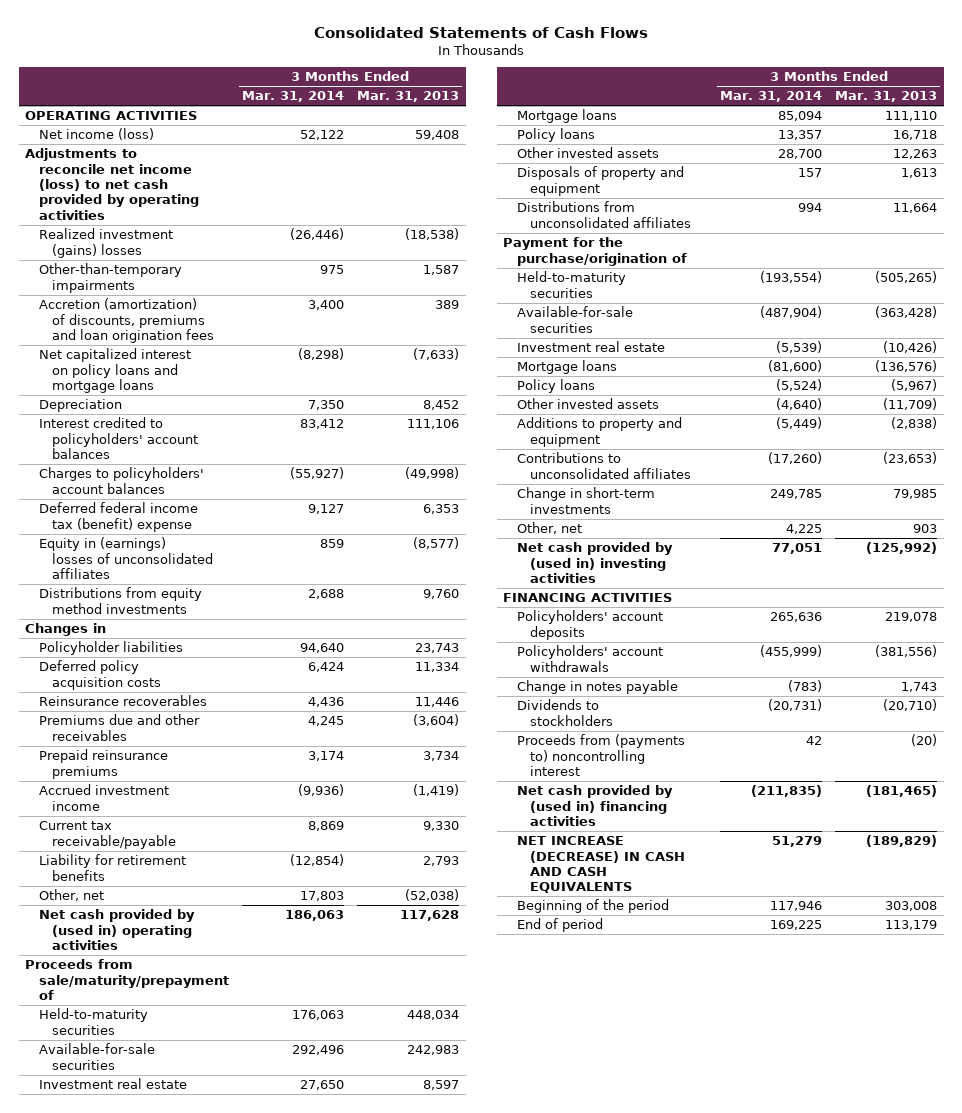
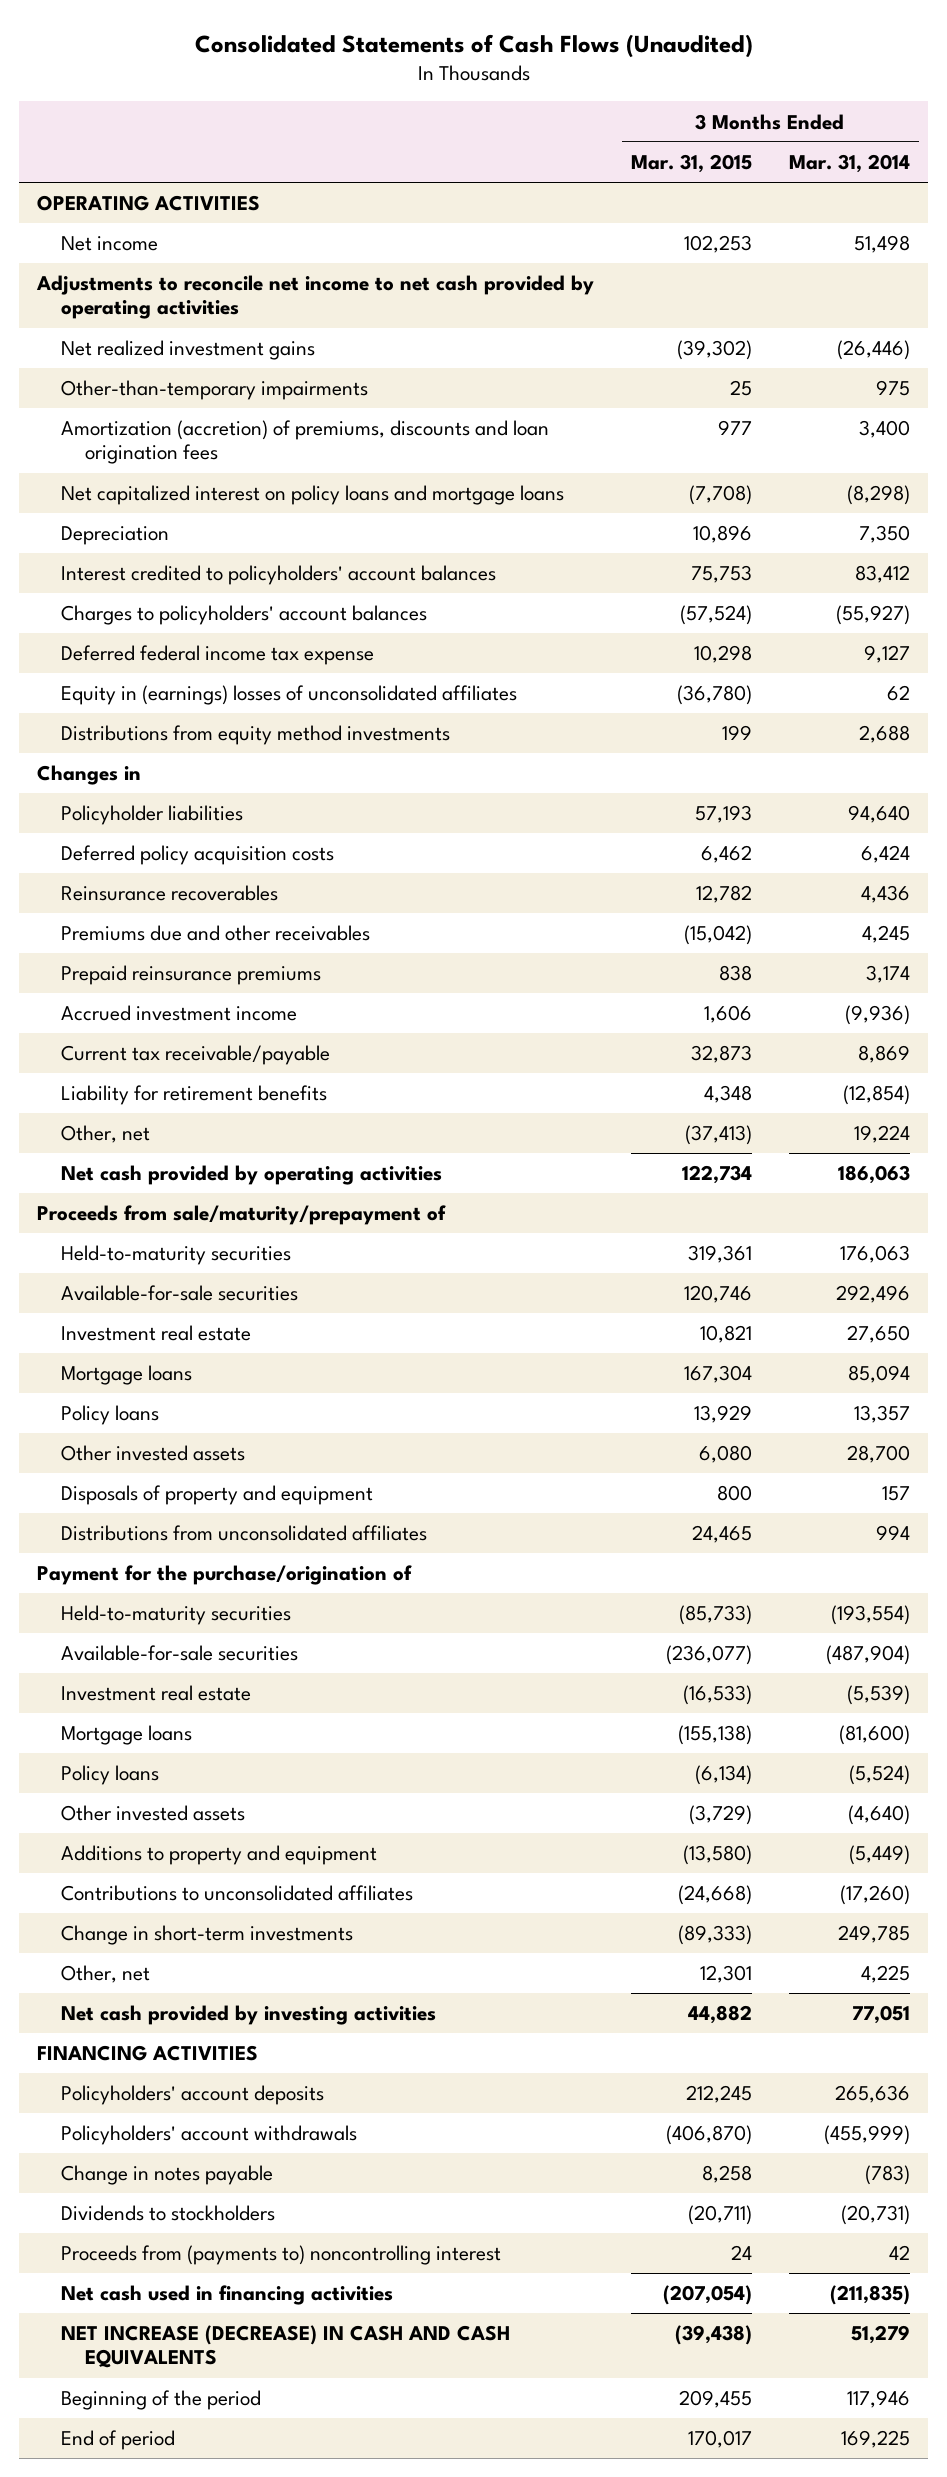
[314,26,649,38] Consolidated Statements of Cash Flows -> [194,33,753,58] Consolidated Statements of Cash Flows (Unaudited)
[356,91,459,103] Mar. 31, 2013 -> none
none -> [631,153,753,173] Mar. 31, 2015
[38,128,154,141] Net income (loss) -> [61,236,159,252] Net income
[299,130,344,141] 52,122 -> [853,235,910,254] 51,498
[25,148,199,220] Adjustments to reconcile net income (loss) to net cash provided by operating activities -> [36,275,595,320] Adjustments to reconcile net income to net cash provided by operating activities
[38,228,173,258] Realized investment (gains) losses -> [61,340,316,361] Net realized investment gains
[38,298,215,344] Accretion (amortization) of discounts, premiums and loan origination fees -> [61,420,550,465] Amortization (accretion) of premiums, discounts and loan origination fees
[38,502,198,532] Deferred federal income tax (benefit) expense -> [61,645,375,666] Deferred federal income tax expense
[319,539,344,549] 859 -> [886,685,910,702] 62
[299,891,344,902] 17,803 -> [853,1125,910,1144] 19,224
[38,909,195,951] Net cash provided by (used in) operating activities -> [61,1165,443,1186] Net cash provided by operating activities
[516,542,673,584] Net cash provided by (used in) investing activities -> [61,2005,437,2026] Net cash provided by investing activities
[516,785,673,827] Net cash provided by (used in) financing activities -> [61,2285,394,2306] Net cash used in financing activities

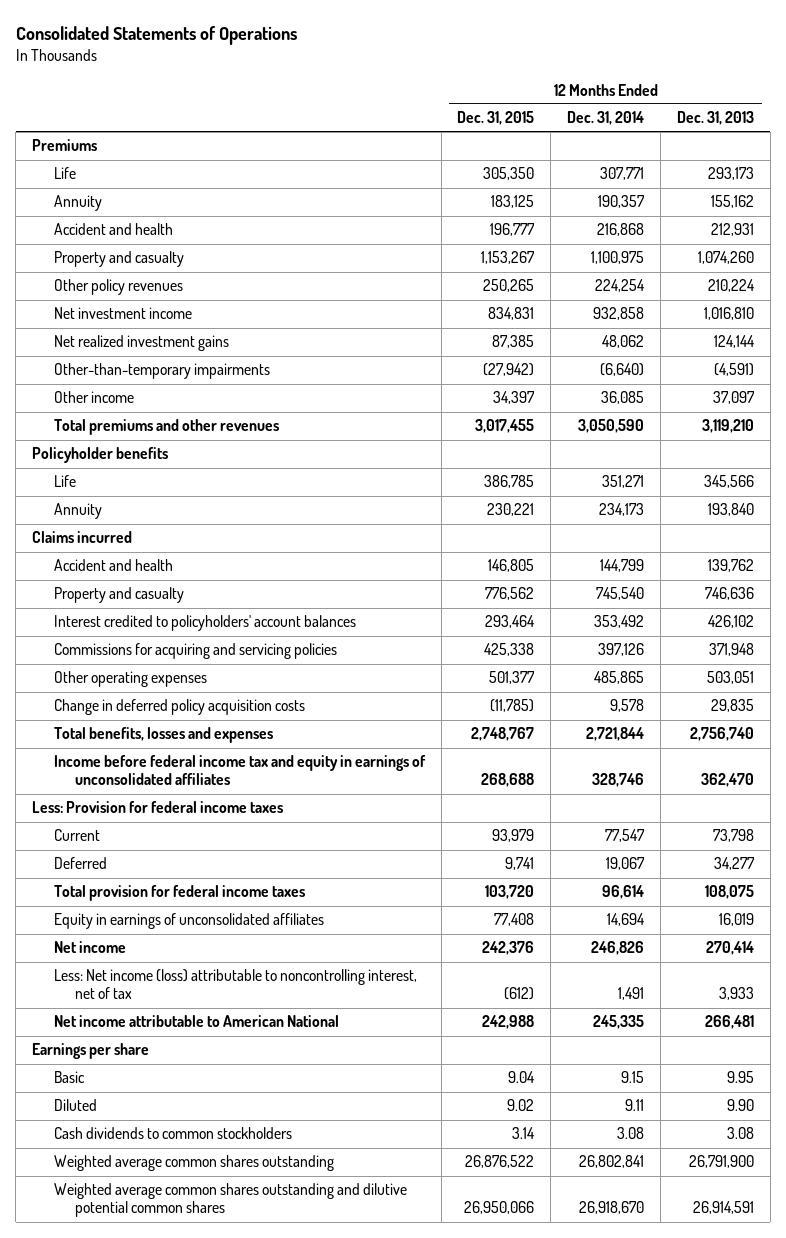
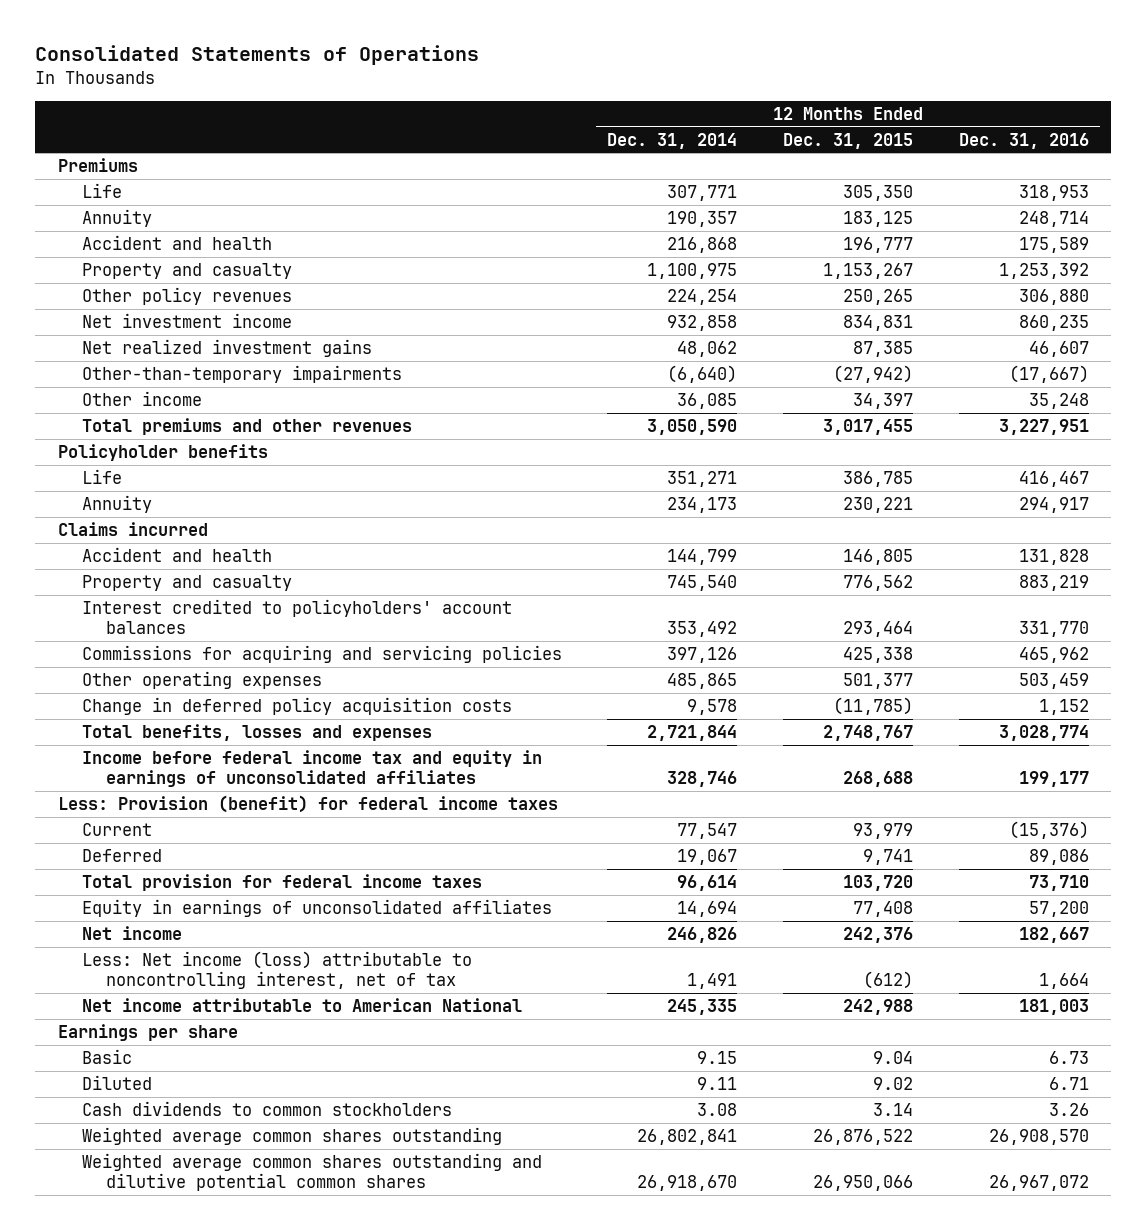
[676,111,754,126] Dec. 31, 2013 -> none
none -> [958,132,1089,149] Dec. 31, 2016
[32,801,284,814] Less: Provision for federal income taxes -> [57,795,558,814] Less: Provision (benefit) for federal income taxes

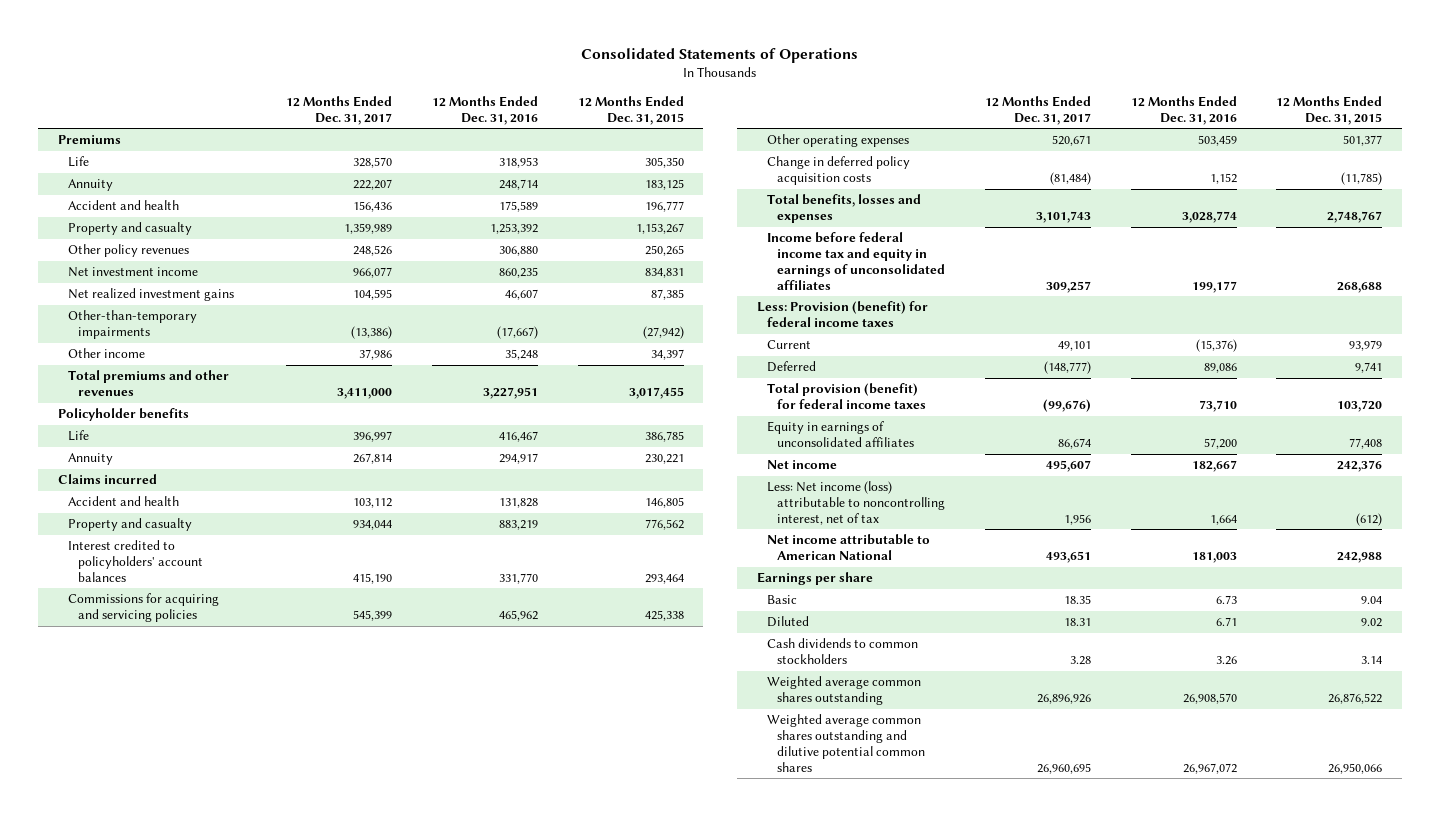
[607,132,738,149] Dec. 31, 2014 -> none
none -> [286,96,393,125] 12 Months Ended Dec. 31, 2017
[81,874,482,892] Total provision for federal income taxes -> [766,383,927,410] Total provision (benefit) for federal income taxes

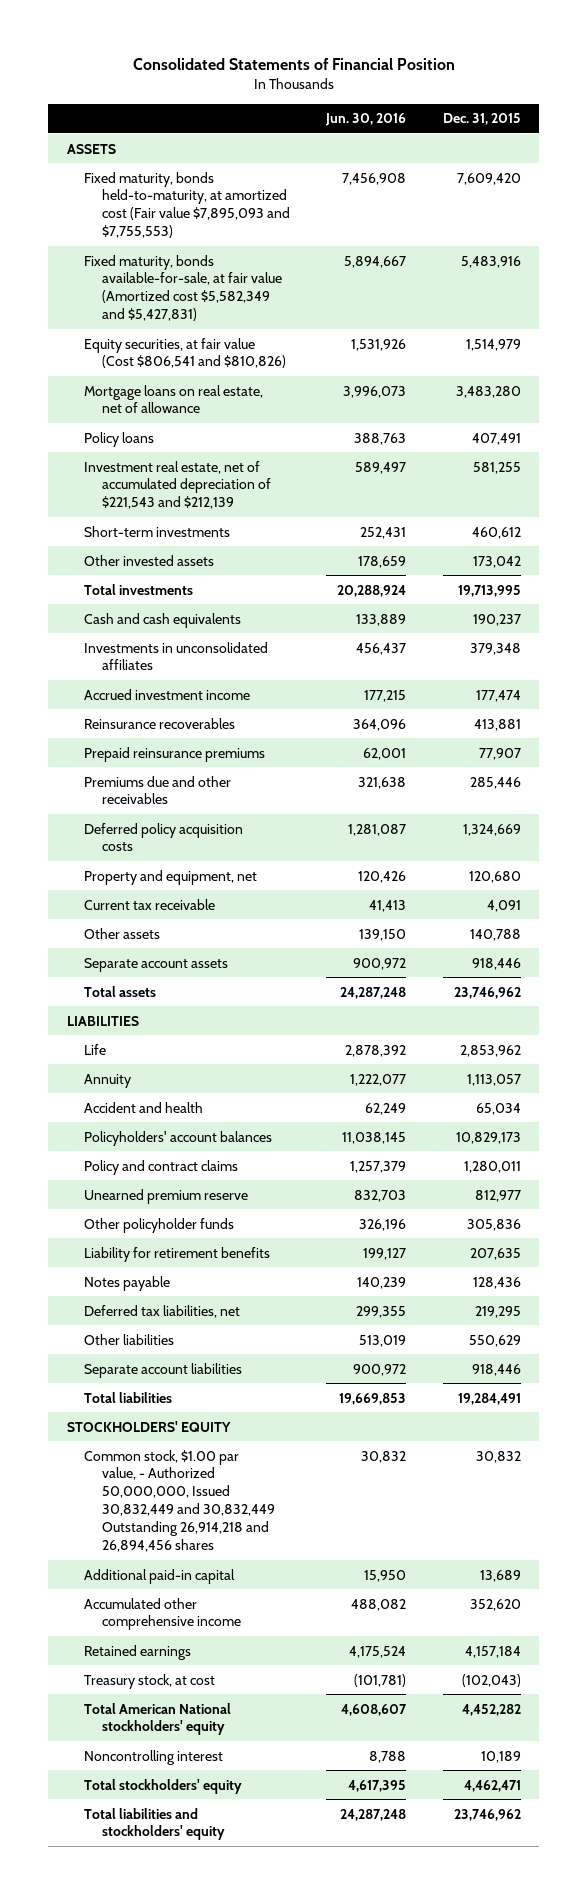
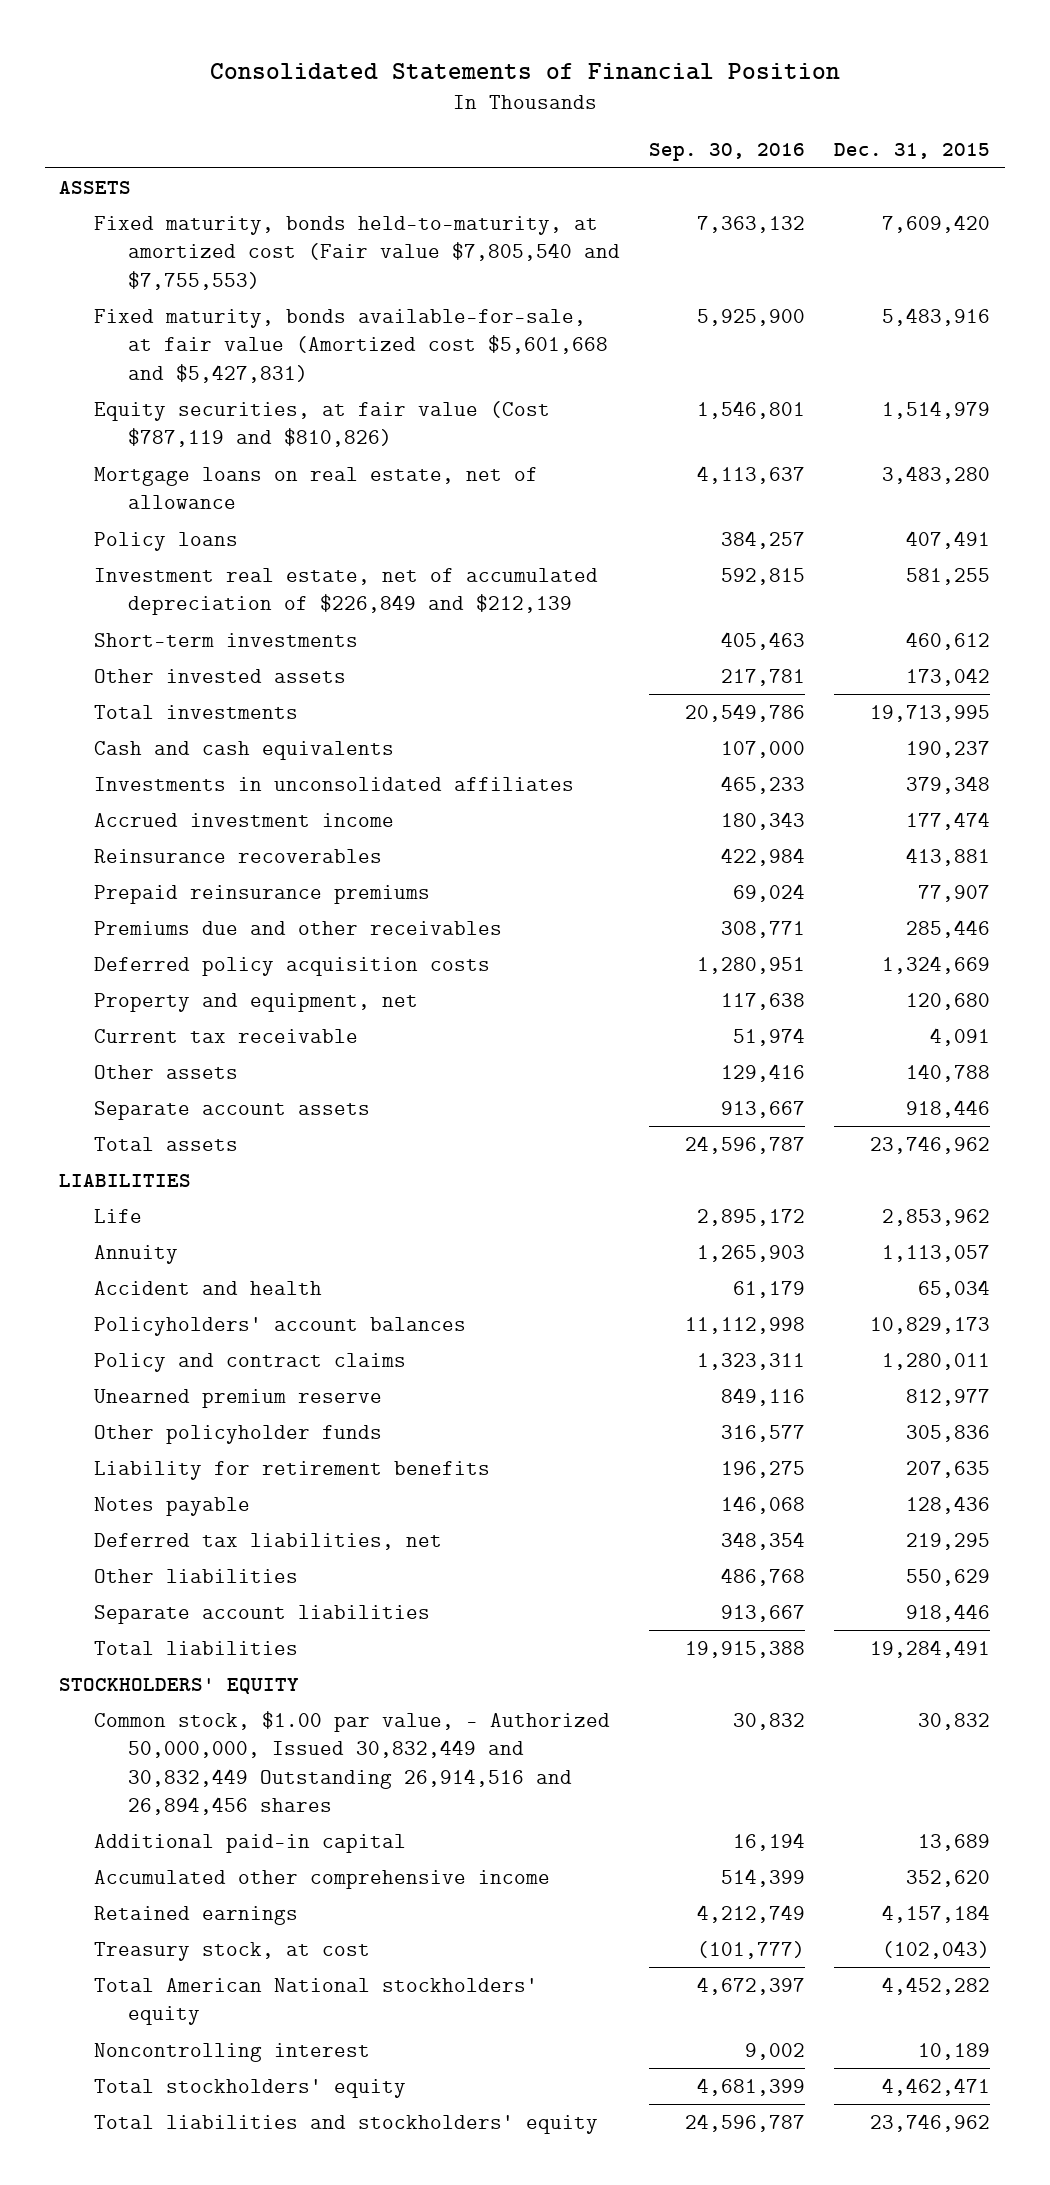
[325,113,407,127] Jun. 30, 2016 -> none
none -> [649,143,806,162] Sep. 30, 2016
[84,171,290,239] Fixed maturity, bonds held-to-maturity, at amortized cost (Fair value $7,895,093 and $7,755,553) -> [93,215,620,290] Fixed maturity, bonds held-to-maturity, at amortized cost (Fair value $7,805,540 and $7,755,553)
[84,254,282,322] Fixed maturity, bonds available-for-sale, at fair value (Amortized cost $5,582,349 and $5,427,831) -> [93,308,608,383] Fixed maturity, bonds available-for-sale, at fair value (Amortized cost $5,601,668 and $5,427,831)
[84,337,286,369] Equity securities, at fair value (Cost $806,541 and $810,826) -> [93,400,550,448] Equity securities, at fair value (Cost $787,119 and $810,826)
[84,460,271,510] Investment real estate, net of accumulated depreciation of $221,543 and $212,139 -> [93,567,598,616] Investment real estate, net of accumulated depreciation of $226,849 and $212,139
[84,1449,275,1552] Common stock, $1.00 par value, - Authorized 50,000,000, Issued 30,832,449 and 30,832,449 Outstanding 26,914,218 and 26,894,456 shares -> [93,1710,610,1816] Common stock, $1.00 par value, - Authorized 50,000,000, Issued 30,832,449 and 30,832,449 Outstanding 26,914,516 and 26,894,456 shares

